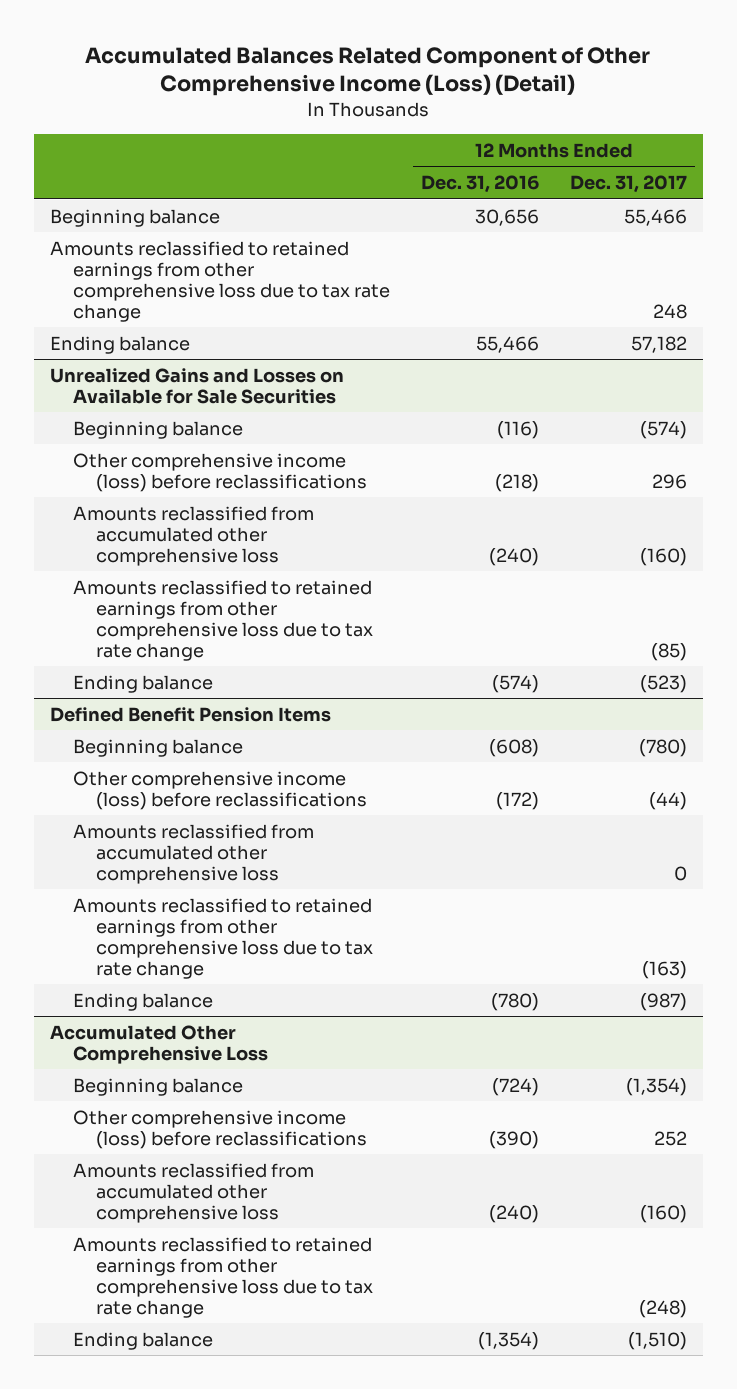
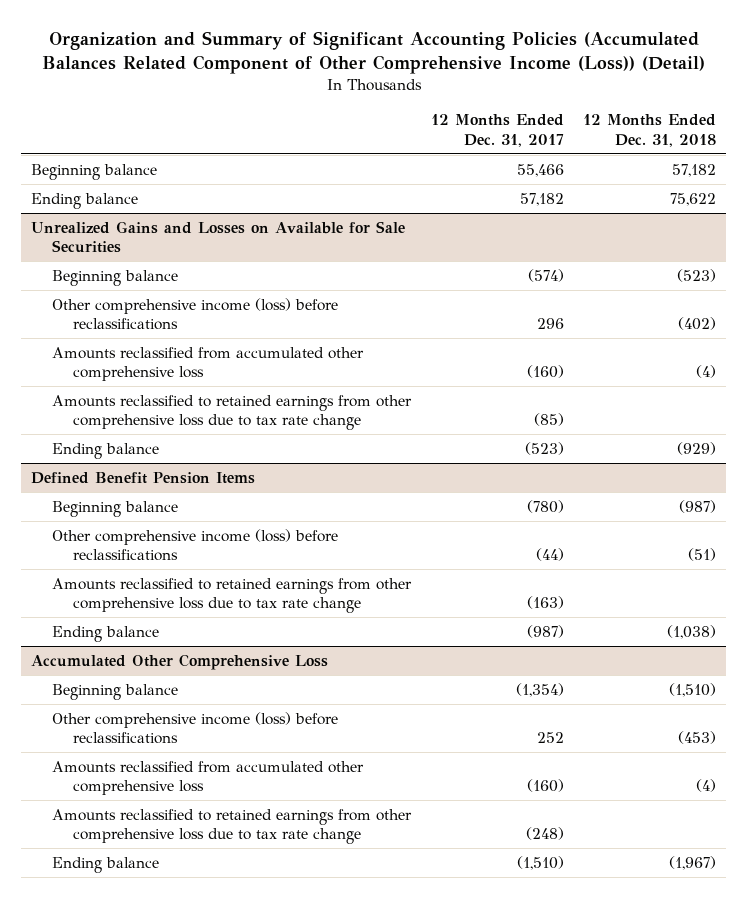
[85,46,651,96] Accumulated Balances Related Component of Other Comprehensive Income (Loss) (Detail) -> [41,31,705,75] Organization and Summary of Significant Accounting Policies (Accumulated Balances Related Component of Other Comprehensive Income (Loss)) (Detail)
[420,174,539,193] Dec. 31, 2016 -> none
none -> [583,114,717,147] 12 Months Ended Dec. 31, 2018
[49,240,390,322] Amounts reclassified to retained earnings from other comprehensive loss due to tax rate change -> none
[72,823,314,884] Amounts reclassified from accumulated other comprehensive loss -> none

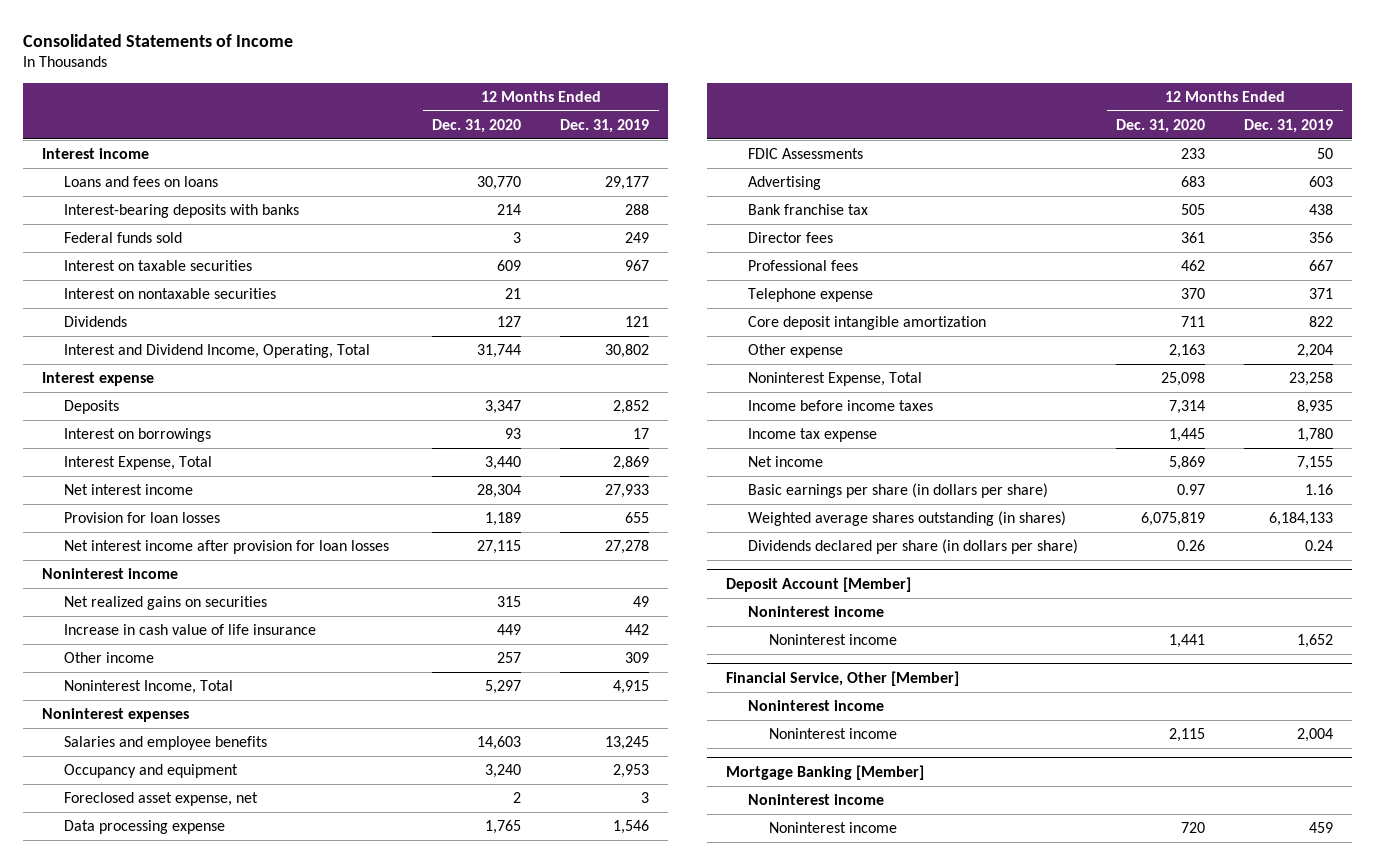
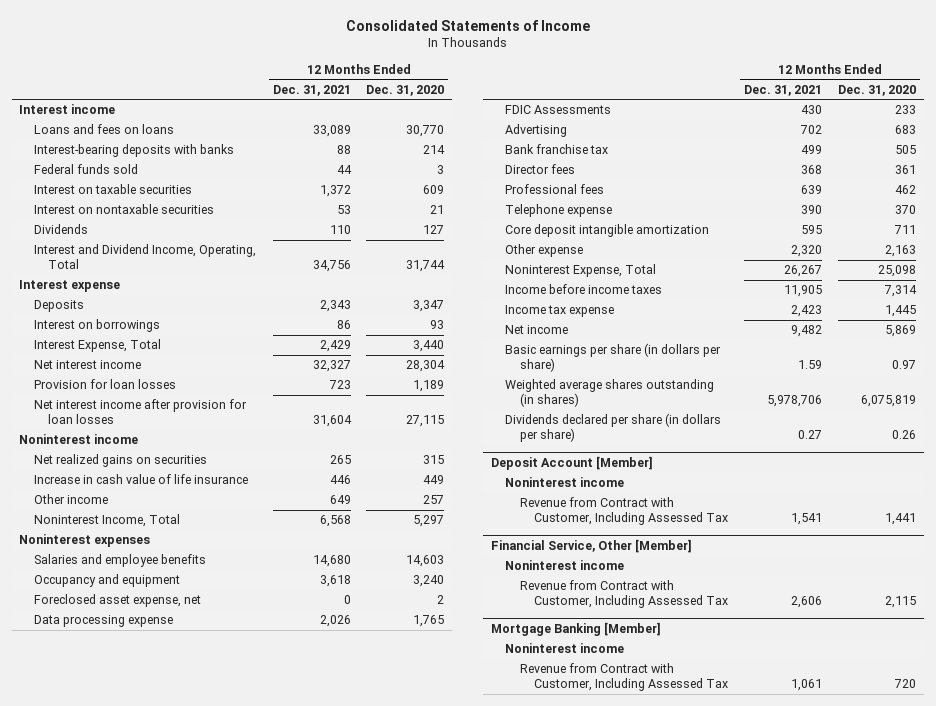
[559,118,649,133] Dec. 31, 2019 -> none
none -> [272,84,351,96] Dec. 31, 2021
[769,633,898,645] Noninterest income -> [519,497,729,526] Revenue from Contract with Customer, Including Assessed Tax
[769,727,898,739] Noninterest income -> [519,580,729,609] Revenue from Contract with Customer, Including Assessed Tax
[769,821,898,833] Noninterest income -> [519,663,729,692] Revenue from Contract with Customer, Including Assessed Tax

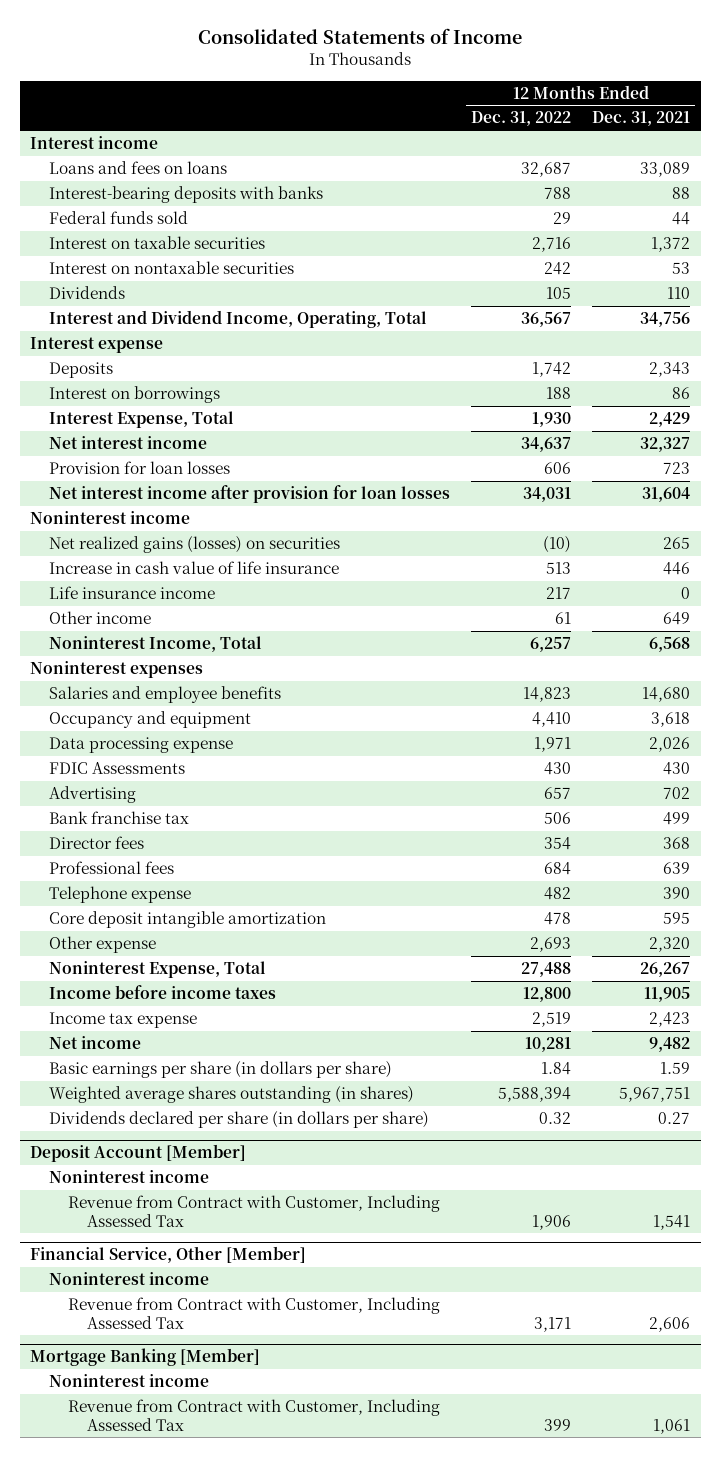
[366,84,445,96] Dec. 31, 2020 -> none
none -> [471,111,572,127] Dec. 31, 2022
[33,454,207,468] Net realized gains on securities -> [49,536,341,554] Net realized gains (losses) on securities
none -> [49,586,216,600] Life insurance income
[33,594,201,608] Foreclosed asset expense, net -> none
[767,395,823,408] 5,978,706 -> [619,1087,691,1103] 5,967,751

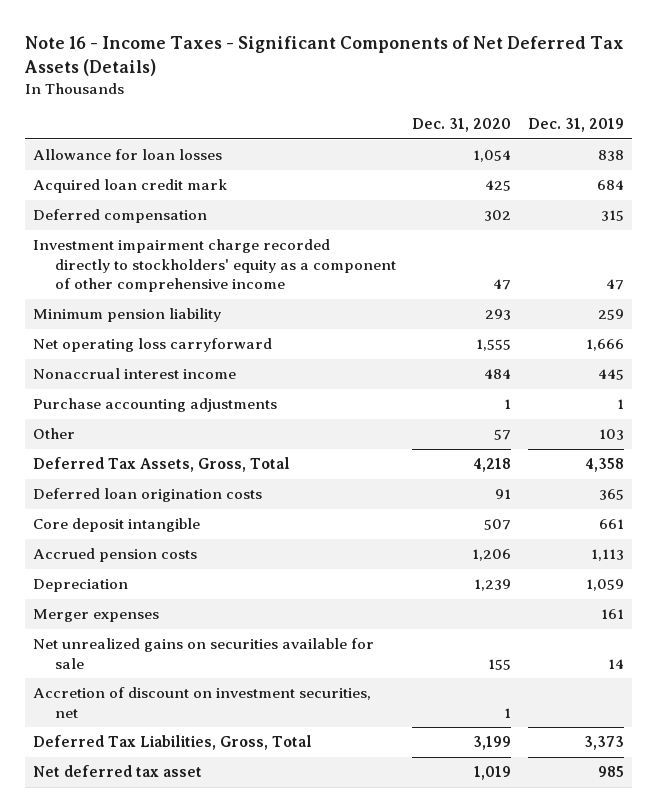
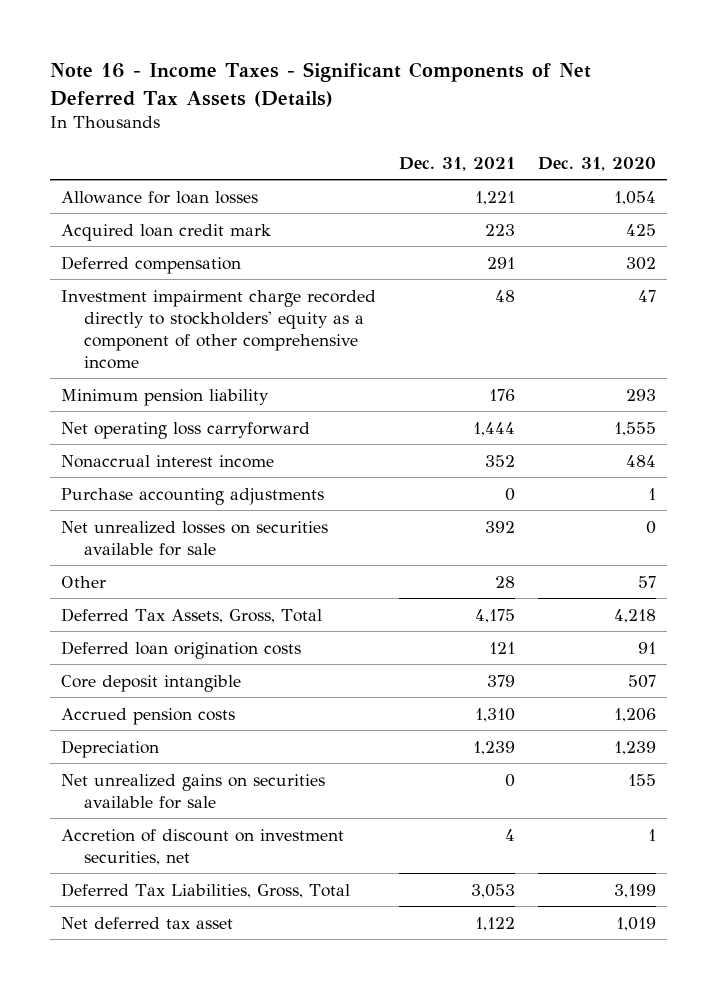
[527,117,624,132] Dec. 31, 2019 -> none
none -> [398,156,515,171] Dec. 31, 2021
none -> [61,520,329,556] Net unrealized losses on securities available for sale
[33,609,160,623] Merger expenses -> none

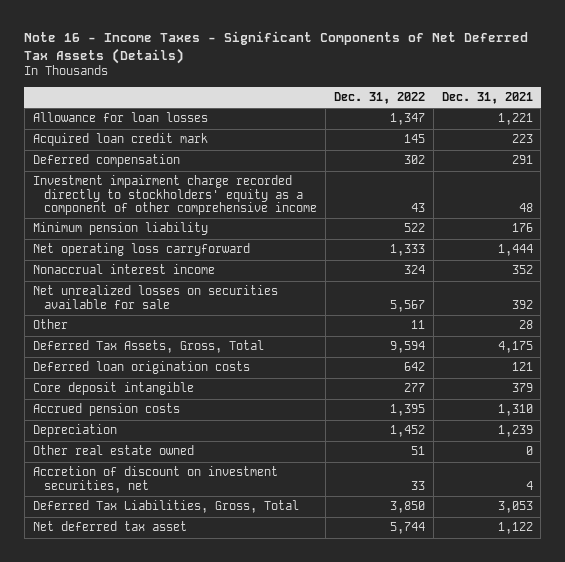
[537,156,656,171] Dec. 31, 2020 -> none
none -> [334,92,426,105] Dec. 31, 2022
[61,487,325,505] Purchase accounting adjustments -> none
[61,773,326,809] Net unrealized gains on securities available for sale -> none
none -> [32,445,194,456] Other real estate owned

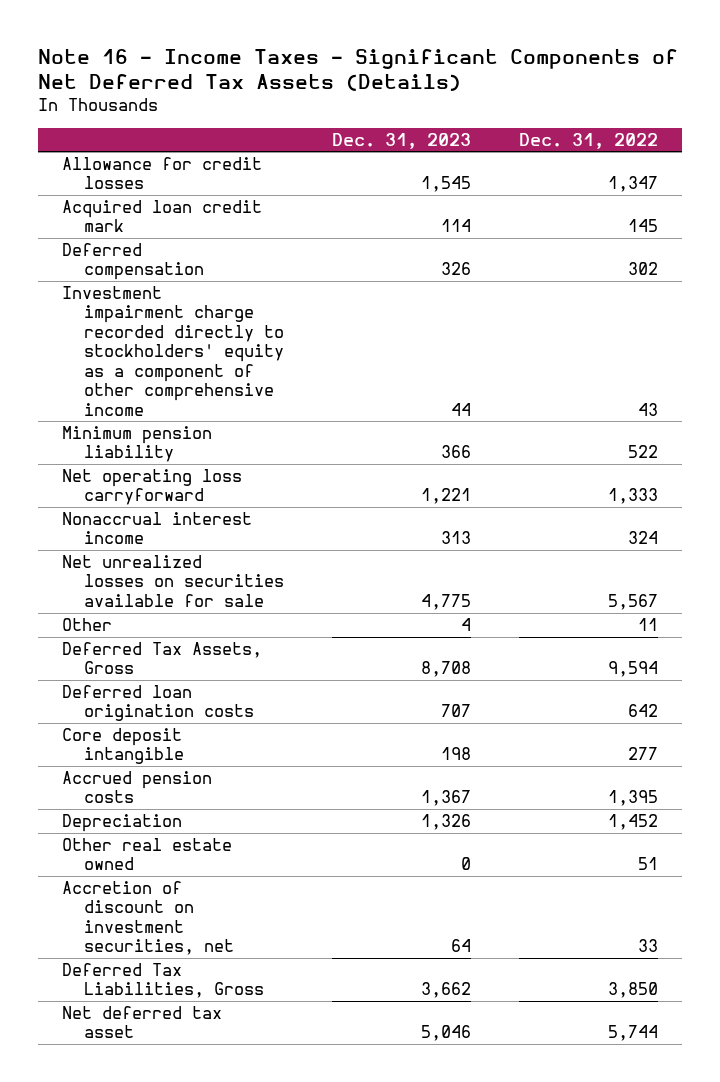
[441,92,533,105] Dec. 31, 2021 -> none
none -> [332,132,472,149] Dec. 31, 2023
[32,112,208,123] Allowance for loan losses -> [62,157,263,190] Allowance for credit losses
[32,340,264,354] Deferred Tax Assets, Gross, Total -> [62,642,263,675] Deferred Tax Assets, Gross
[32,500,299,514] Deferred Tax Liabilities, Gross, Total -> [62,963,265,999] Deferred Tax Liabilities, Gross

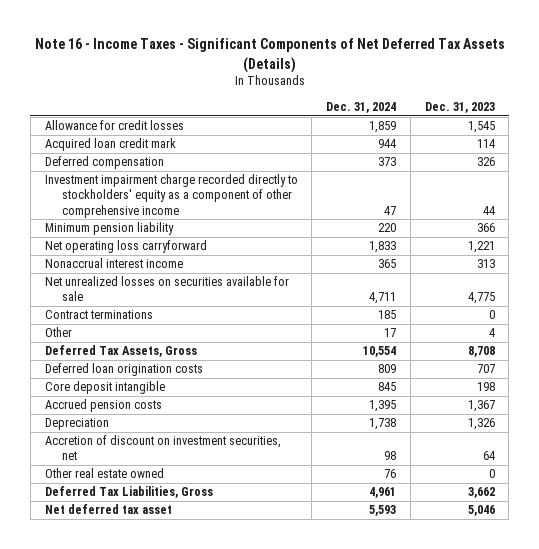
[518,132,658,149] Dec. 31, 2022 -> none
none -> [326,101,397,113] Dec. 31, 2024
none -> [44,310,153,320] Contract terminations
[62,838,233,871] Other real estate owned -> [44,468,164,479] Other real estate owned

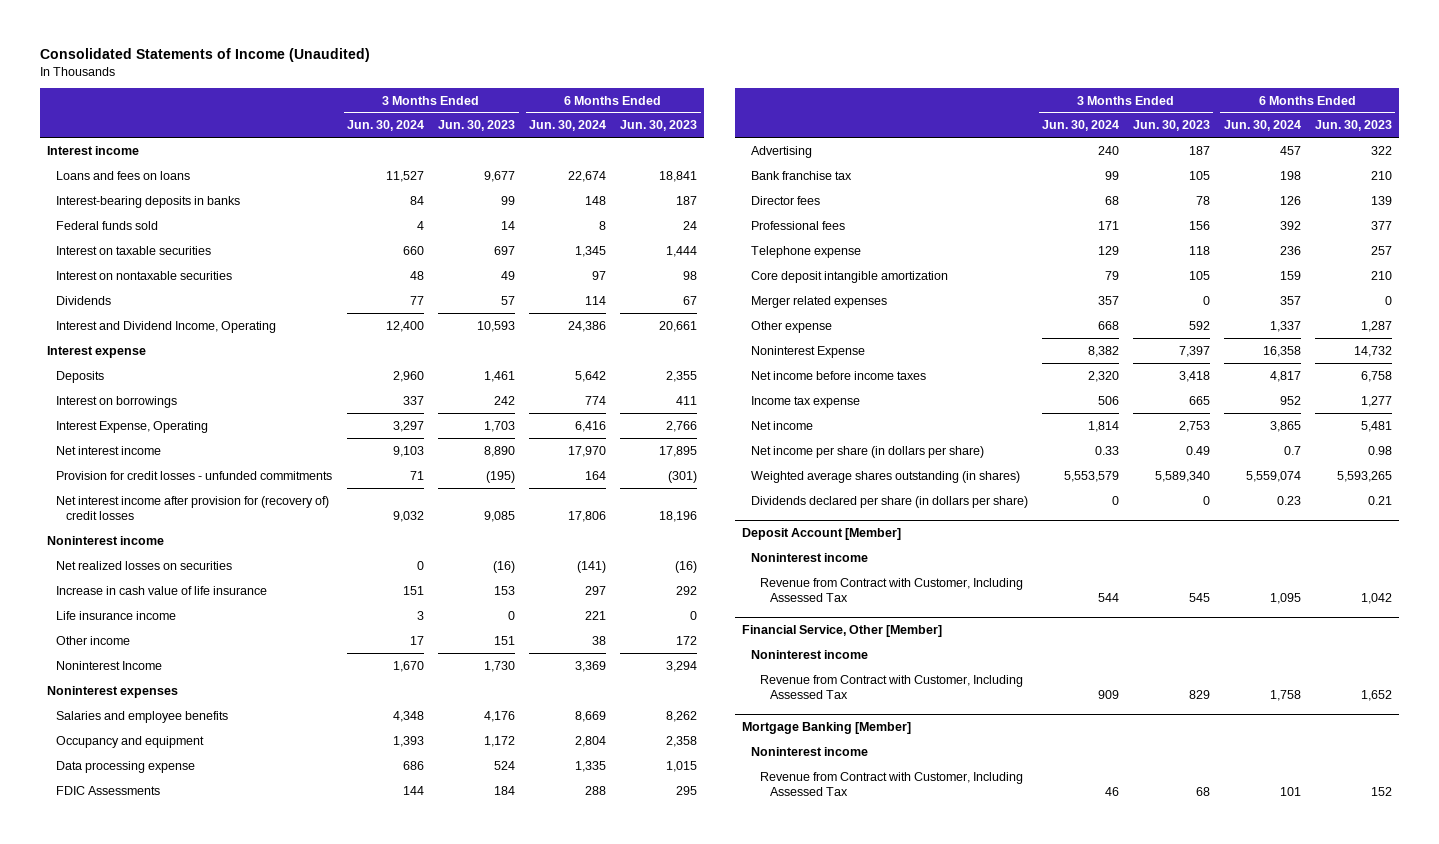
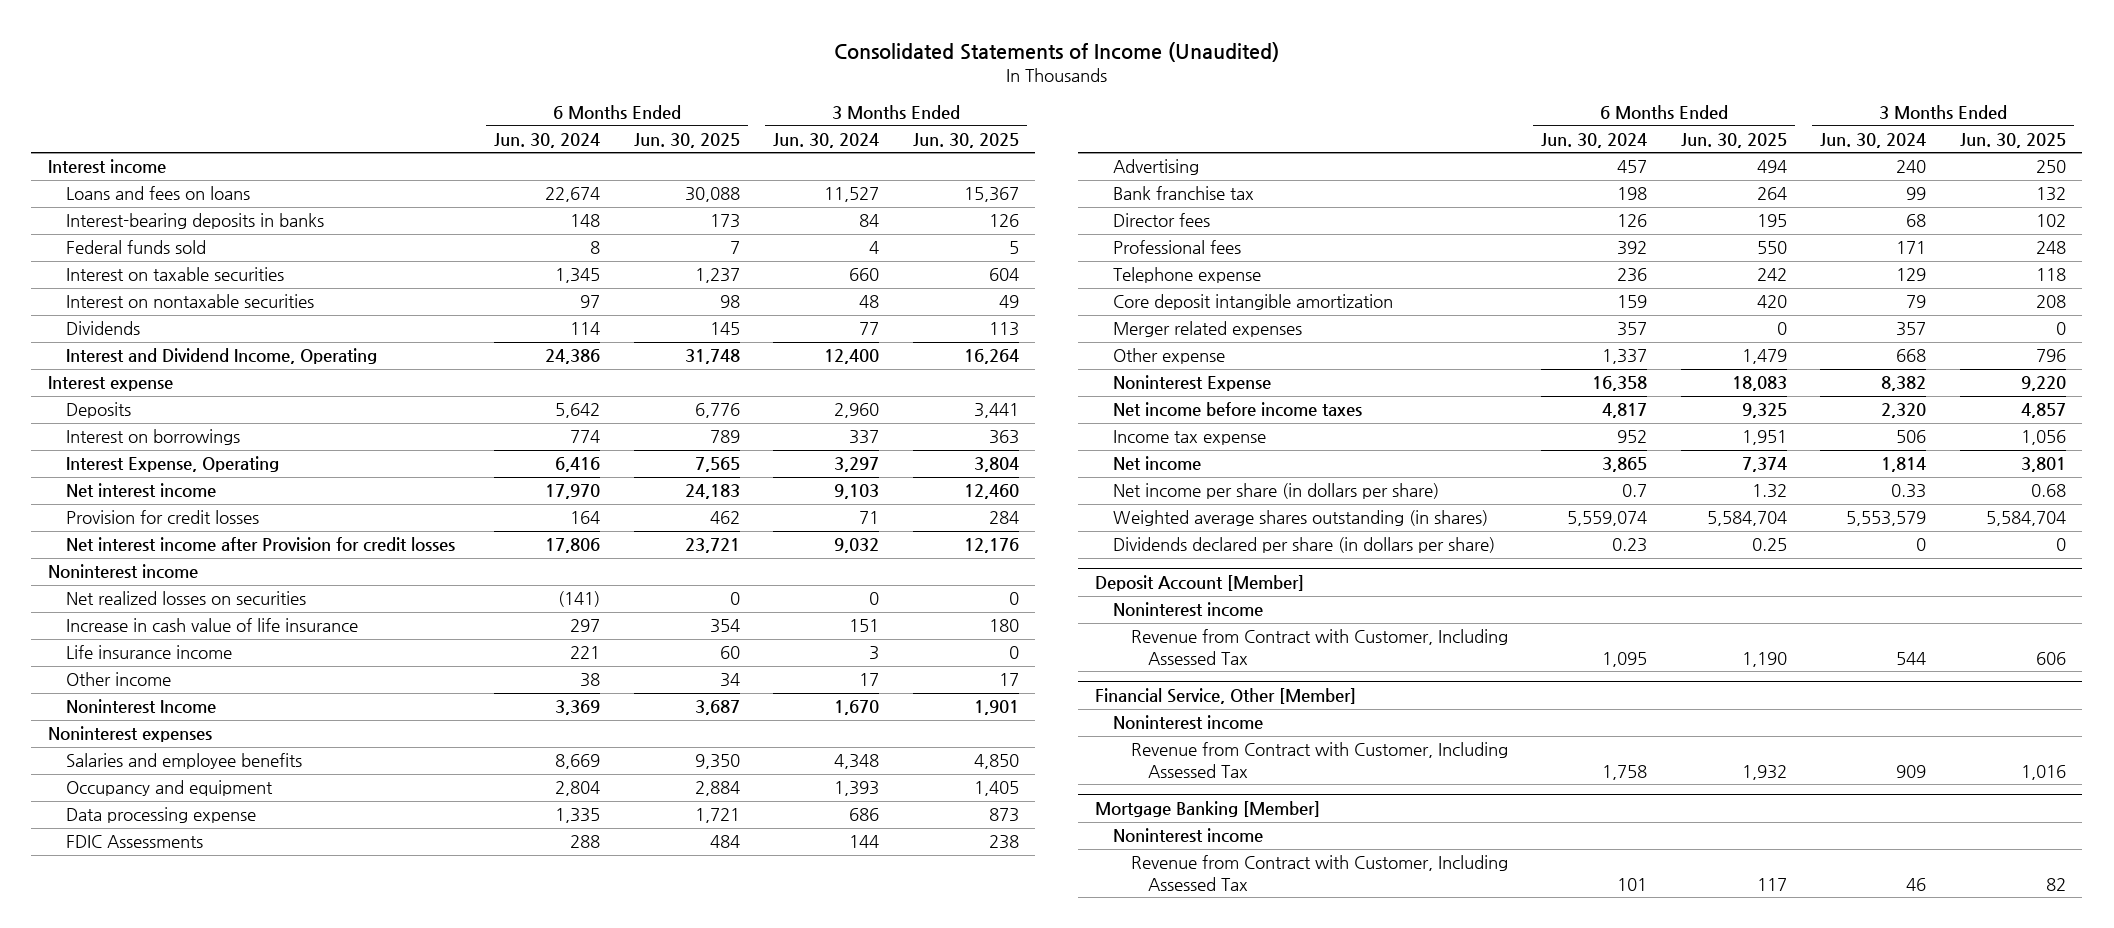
[438,120,516,132] Jun. 30, 2023 -> none
[620,120,698,132] Jun. 30, 2023 -> none
none -> [633,132,740,148] Jun. 30, 2025
none -> [912,132,1019,148] Jun. 30, 2025
[56,470,333,480] Provision for credit losses - unfunded commitments -> [65,510,259,525] Provision for credit losses
[56,495,330,521] Net interest income after provision for (recovery of) credit losses -> [65,537,455,553] Net interest income after Provision for credit losses

